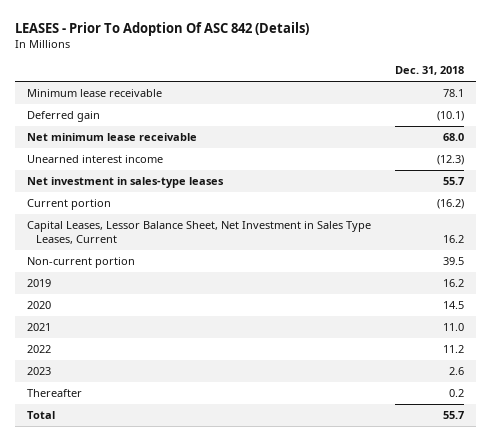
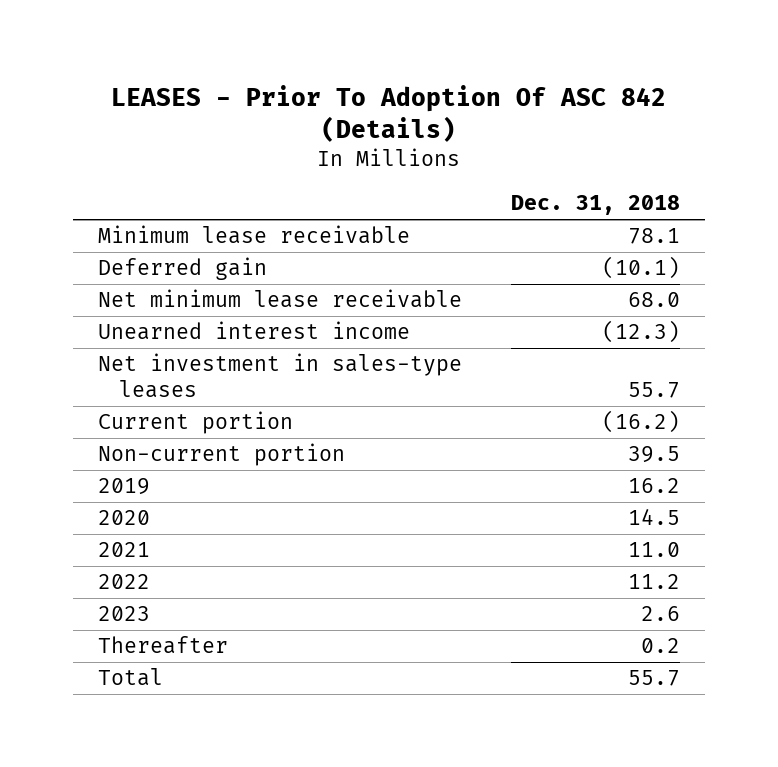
[27,221,372,244] Capital Leases, Lessor Balance Sheet, Net Investment in Sales Type Leases, Current -> none

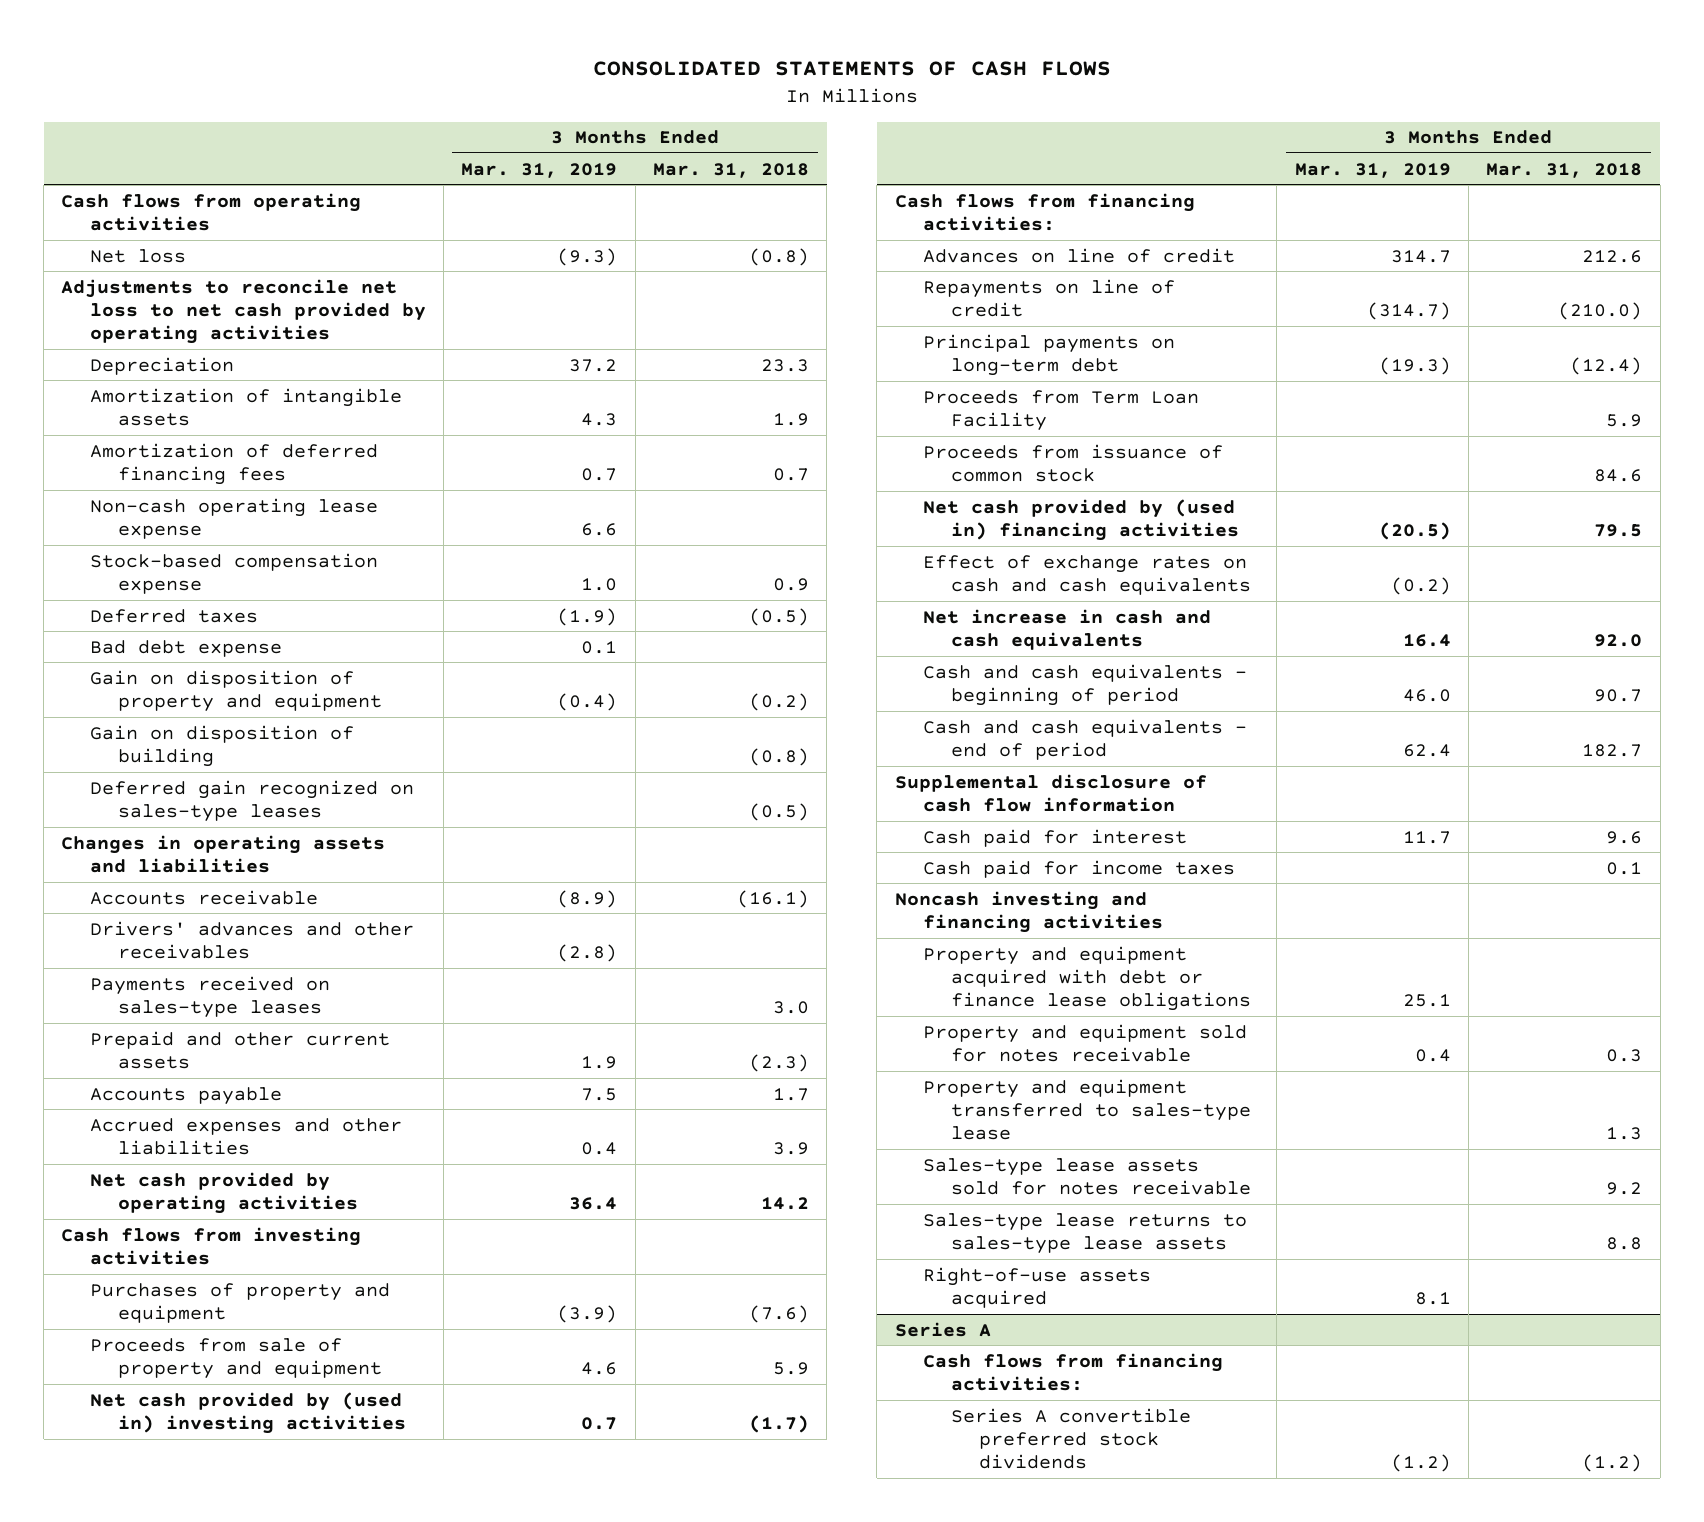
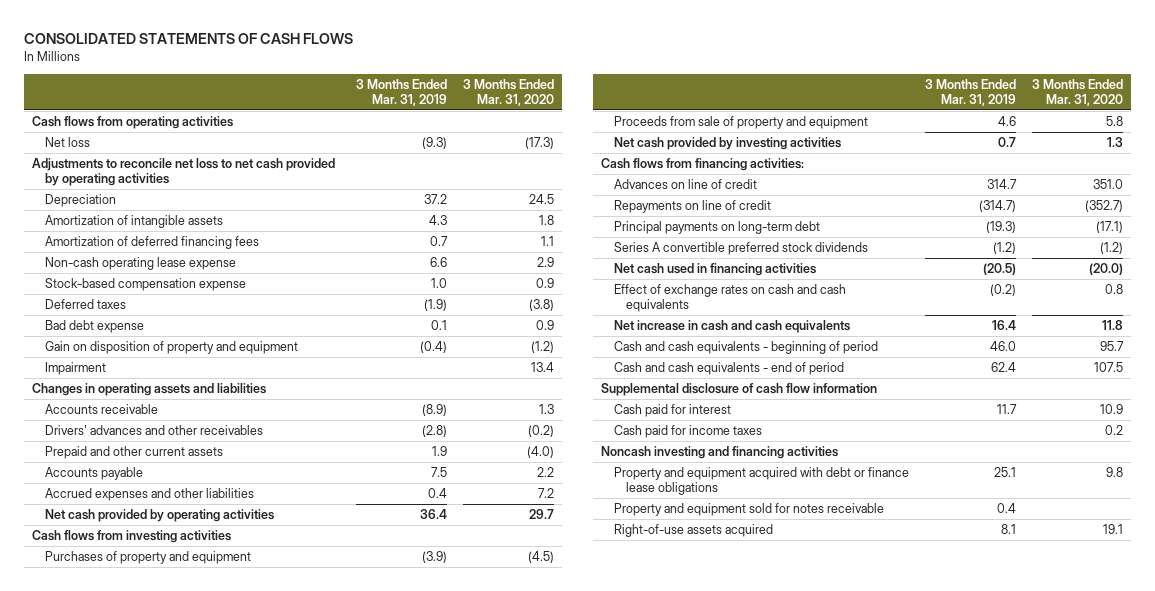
[653,162,810,178] Mar. 31, 2018 -> none
none -> [462,78,554,106] 3 Months Ended Mar. 31, 2020
[89,724,354,767] Gain on disposition of building -> none
[89,779,414,822] Deferred gain recognized on sales-type leases -> none
none -> [44,362,106,376] Impairment
[89,975,330,1018] Payments received on sales-type leases -> none
[89,1391,406,1434] Net cash provided by (used in) investing activities -> [613,137,841,151] Net cash provided by investing activities
[922,389,1199,431] Proceeds from Term Loan Facility -> none
[922,443,1223,482] Proceeds from issuance of common stock -> none
none -> [613,242,868,256] Series A convertible preferred stock dividends
[922,498,1240,541] Net cash provided by (used in) financing activities -> [613,263,816,277] Net cash used in financing activities
[922,1078,1252,1141] Property and equipment transferred to sales-type lease -> none
[922,1157,1252,1195] Sales-type lease assets sold for notes receivable -> none
[922,1212,1247,1254] Sales-type lease returns to sales-type lease assets -> none
[894,1321,991,1337] Series A -> none
[922,1352,1223,1391] Cash flows from financing activities: -> none
[951,1407,1192,1470] Series A convertible preferred stock dividends -> none

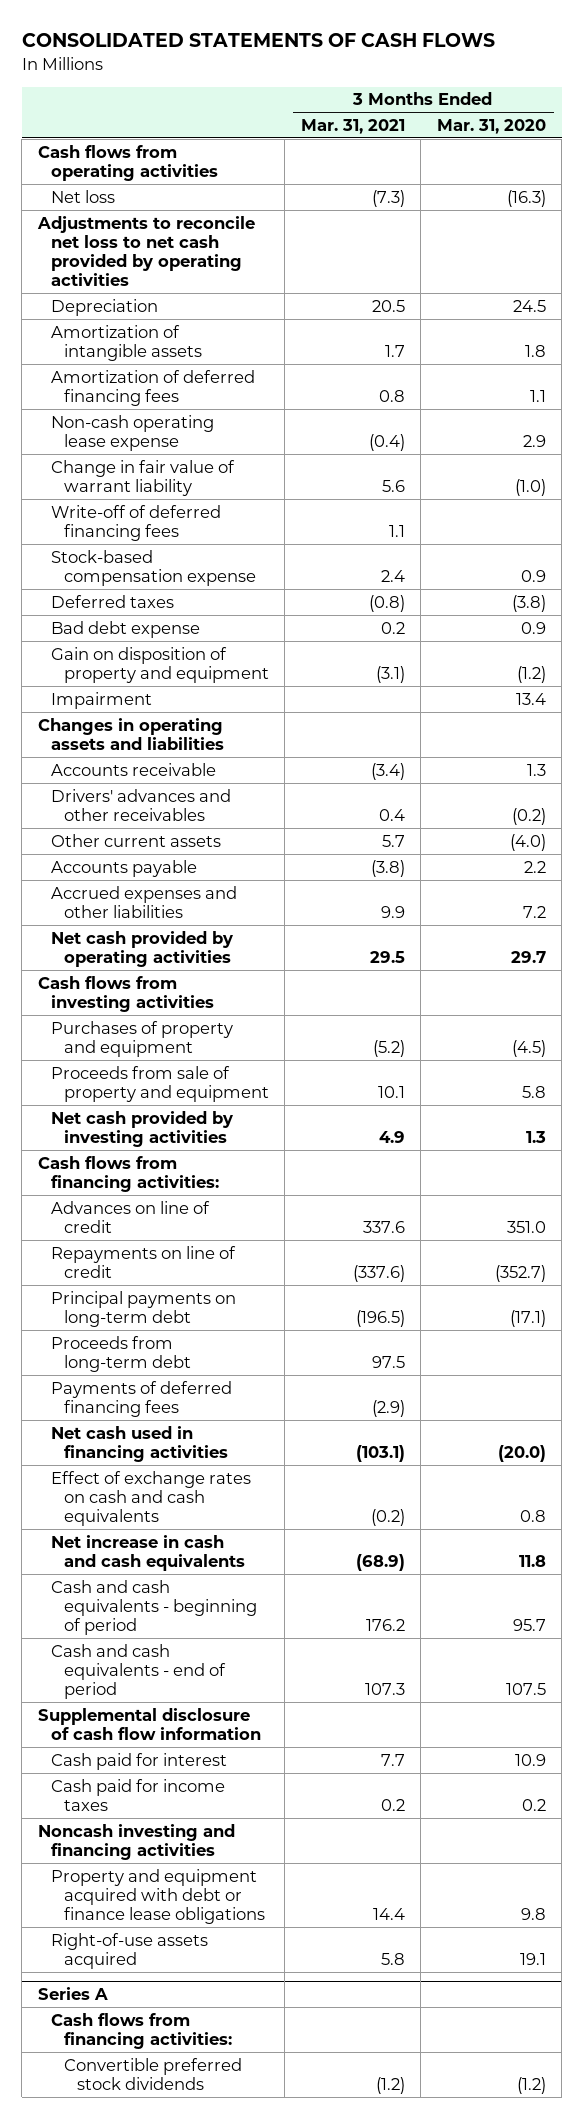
[355,78,447,106] 3 Months Ended Mar. 31, 2019 -> none
none -> [300,118,405,134] Mar. 31, 2021
[524,137,554,150] (17.3) -> [506,189,546,207] (16.3)
none -> [50,459,235,496] Change in fair value of warrant liability
none -> [50,504,221,541] Write-off of deferred financing fees
[44,446,223,460] Prepaid and other current assets -> [50,833,221,847] Other current assets
[613,242,868,256] Series A convertible preferred stock dividends -> none
none -> [50,1335,191,1372] Proceeds from long-term debt
none -> [50,1380,232,1417] Payments of deferred financing fees
[613,503,884,517] Property and equipment sold for notes receivable -> none
none -> [37,1987,108,2001] Series A
none -> [50,2012,232,2049] Cash flows from financing activities:
none -> [63,2057,242,2090] Convertible preferred stock dividends

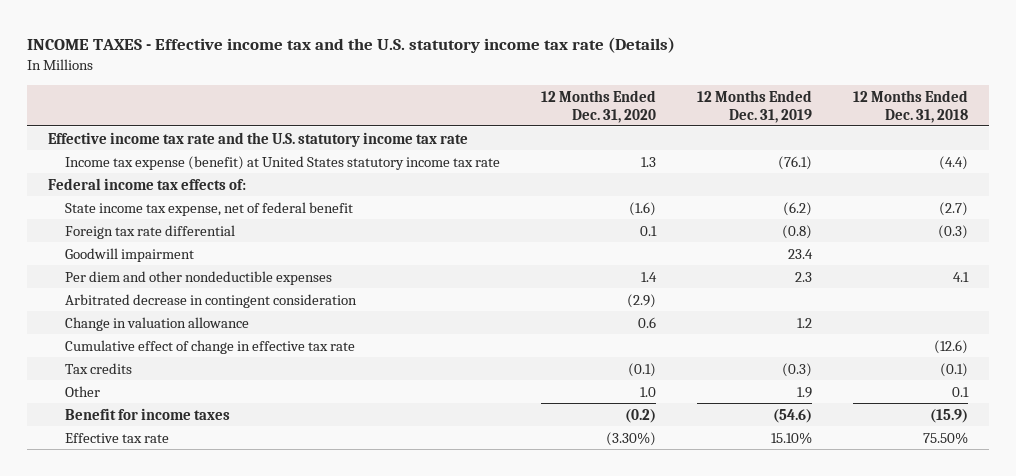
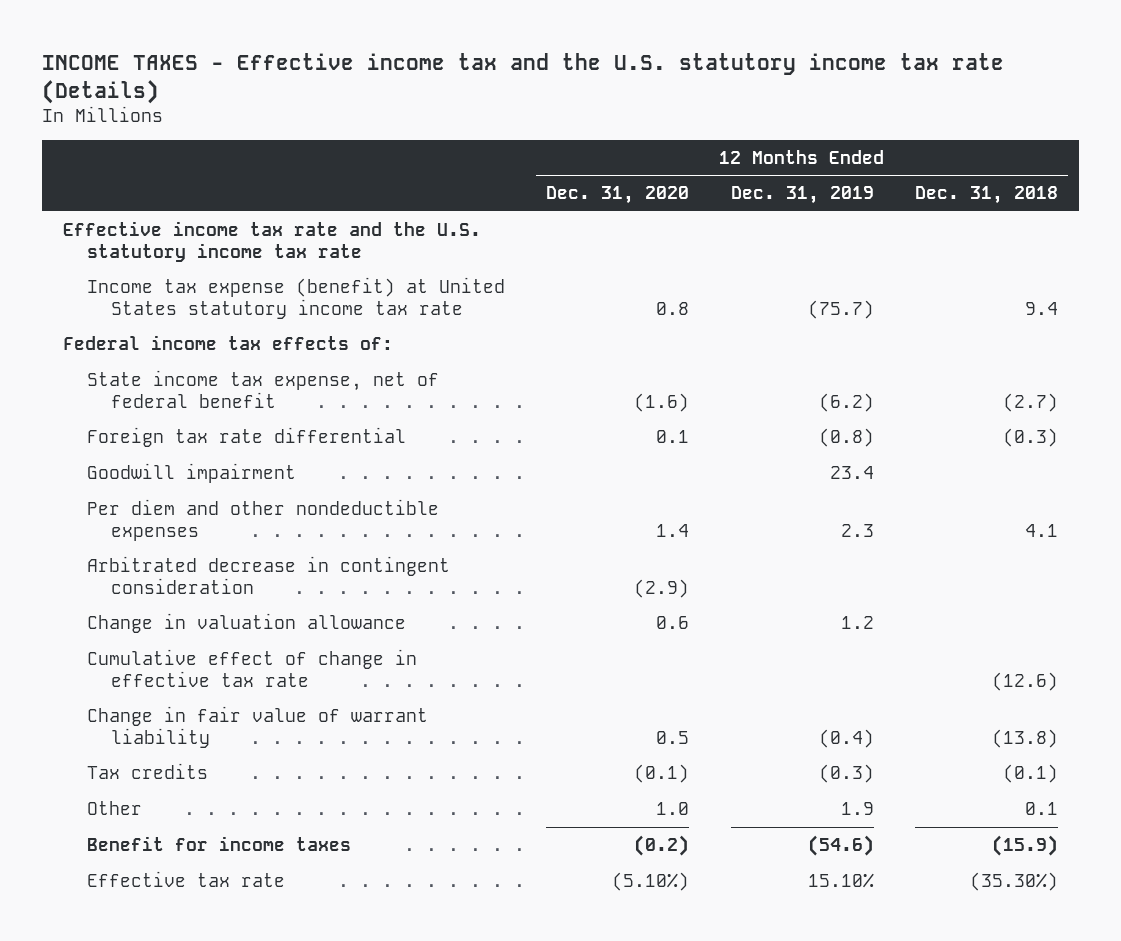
[640,156,656,167] 1.3 -> [656,301,690,315] 0.8
[778,155,813,170] (76.1) -> [807,299,874,319] (75.7)
[939,155,969,170] (4.4) -> [1024,301,1058,315] 9.4
none -> [86,706,428,748] Change in fair value of warrant liability
[605,431,656,446] (3.30%) -> [612,872,690,892] (5.10%)
[923,431,969,444] 75.50% -> [969,872,1058,892] (35.30%)

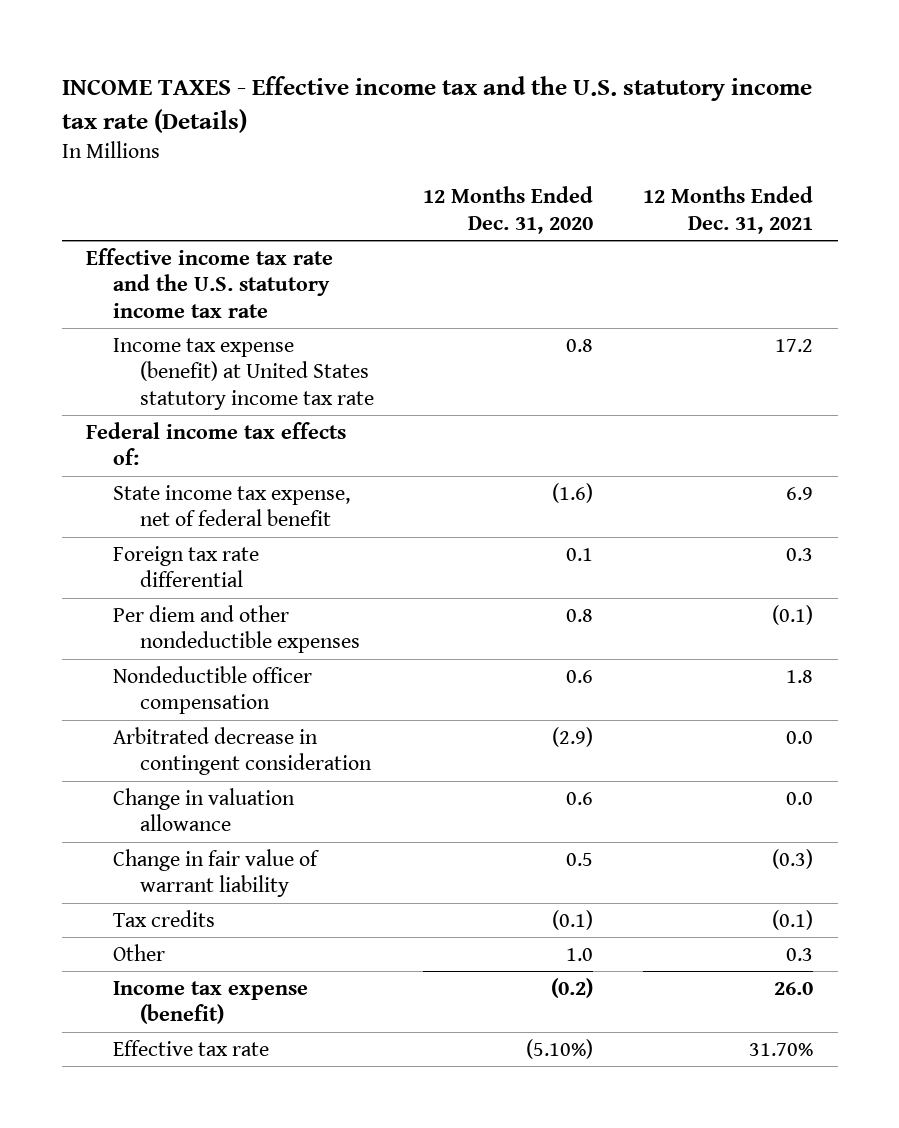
[730,186,874,205] Dec. 31, 2019 -> none
[914,186,1058,205] Dec. 31, 2018 -> none
none -> [643,186,814,234] 12 Months Ended Dec. 31, 2021
[86,463,296,484] Goodwill impairment -> none
[656,523,690,537] 1.4 -> [566,608,594,622] 0.8
none -> [112,665,312,715] Nondeductible officer compensation
[86,649,417,687] Cumulative effect of change in effective tax rate -> none
[86,836,351,852] Benefit for income taxes -> [112,980,308,1025] Income tax expense (benefit)

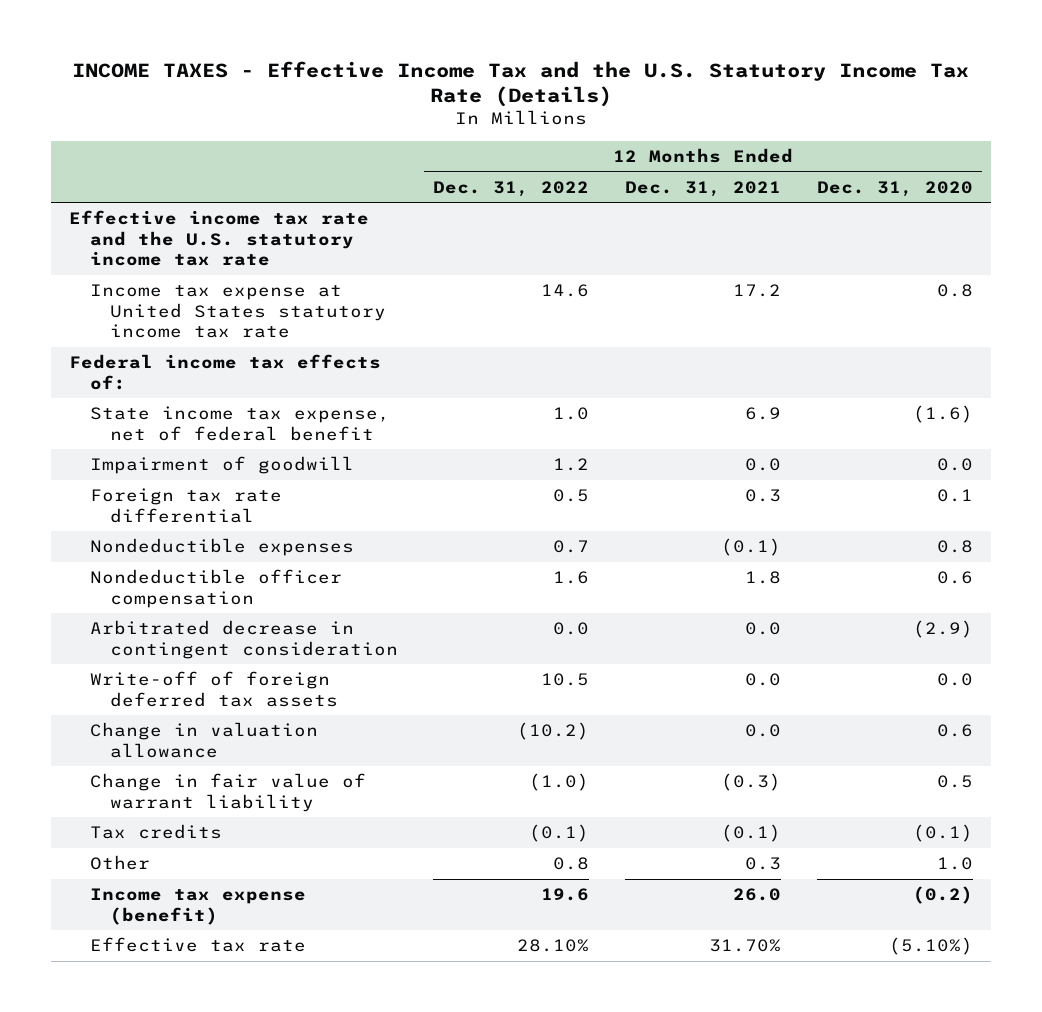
[61,76,812,133] INCOME TAXES - Effective income tax and the U.S. statutory income tax rate (Details) -> [72,60,970,108] INCOME TAXES - Effective Income Tax and the U.S. Statutory Income Tax Rate (Details)
none -> [433,180,590,197] Dec. 31, 2022
[112,337,374,410] Income tax expense (benefit) at United States statutory income tax rate -> [89,284,386,338] Income tax expense at United States statutory income tax rate
none -> [89,456,354,475] Impairment of goodwill
[112,604,360,654] Per diem and other nondeductible expenses -> none
none -> [89,538,354,557] Nondeductible expenses
none -> [89,671,338,707] Write-off of foreign deferred tax assets

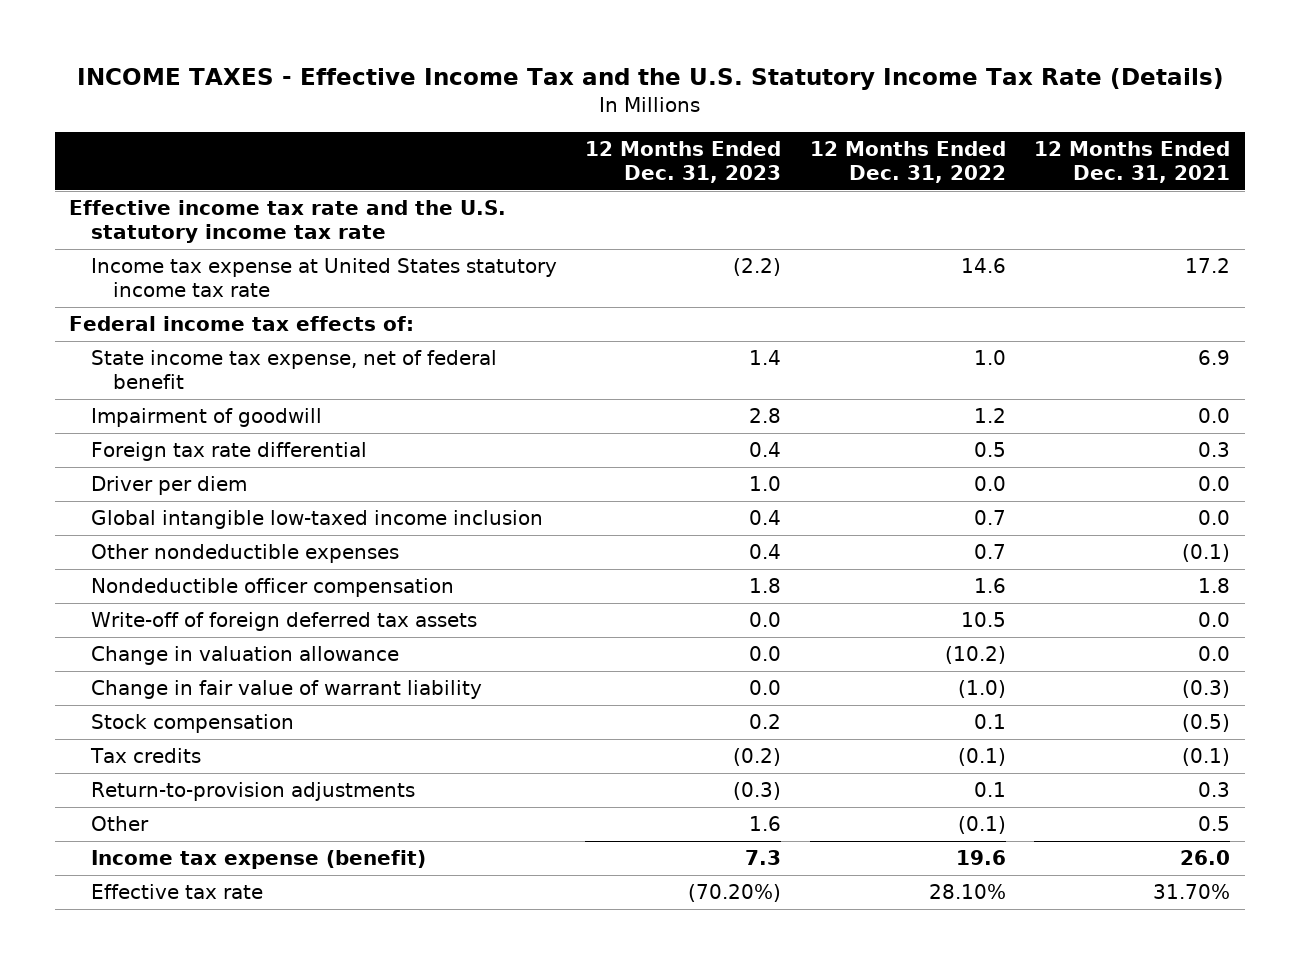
[816,180,973,197] Dec. 31, 2020 -> none
none -> [585,141,782,184] 12 Months Ended Dec. 31, 2023
none -> [90,476,247,496] Driver per diem
none -> [90,510,543,530] Global intangible low-taxed income inclusion
[89,538,354,557] Nondeductible expenses -> [90,544,399,564] Other nondeductible expenses
[89,620,398,659] Arbitrated decrease in contingent consideration -> none
none -> [90,714,294,734] Stock compensation
none -> [90,782,415,802] Return-to-provision adjustments
[553,857,590,871] 0.8 -> [957,816,1006,835] (0.1)
[745,857,782,871] 0.3 -> [1198,816,1231,832] 0.5

